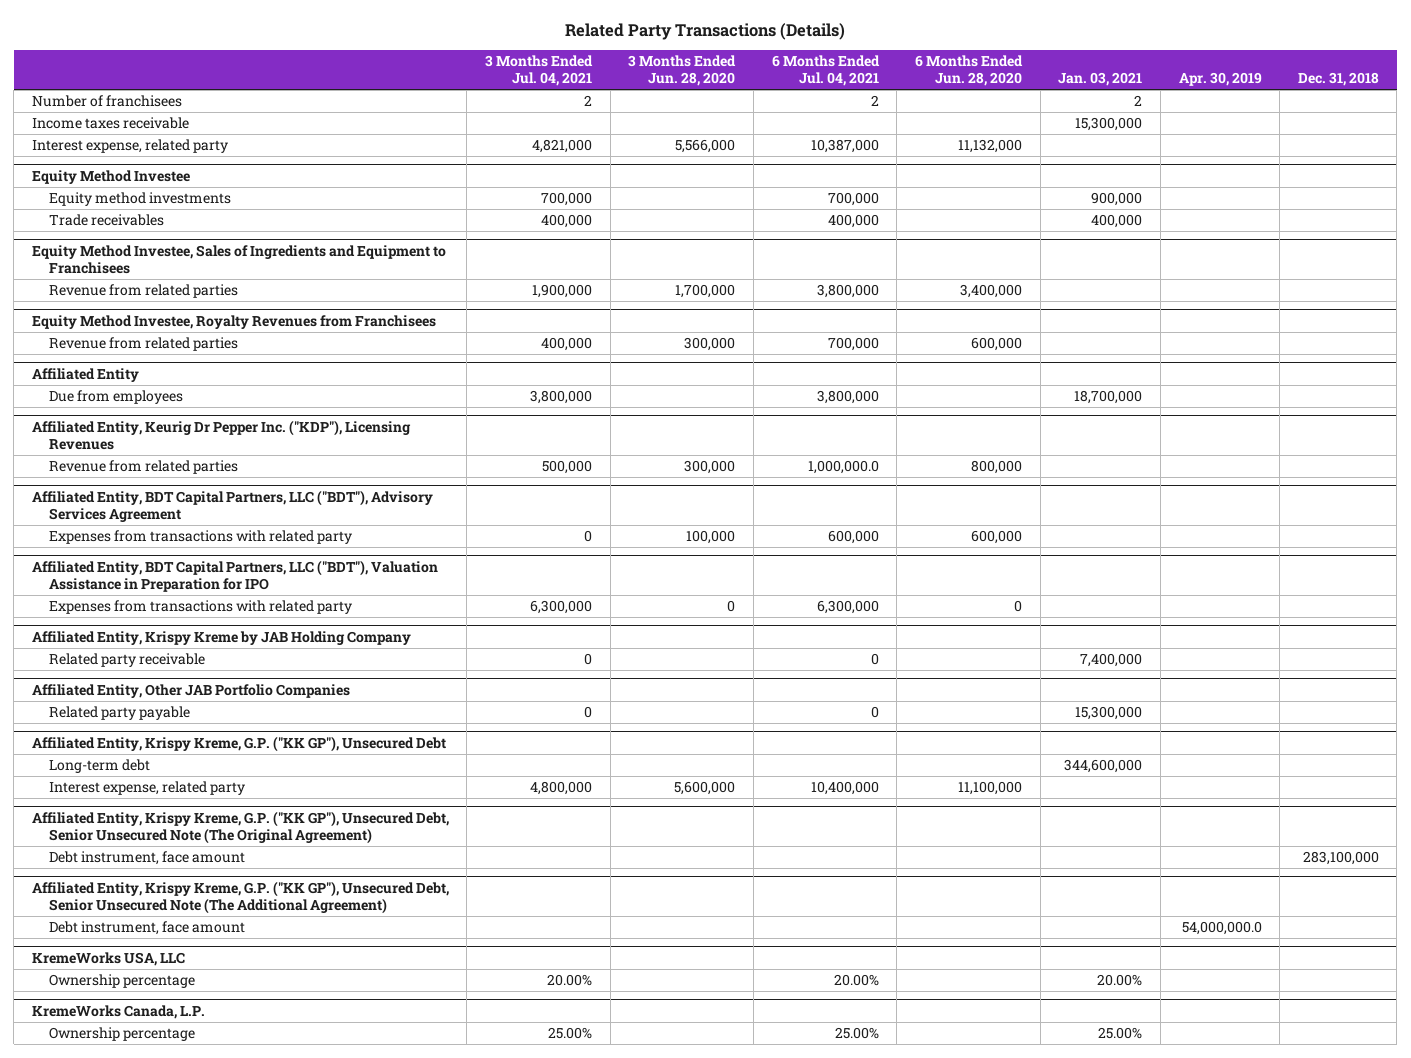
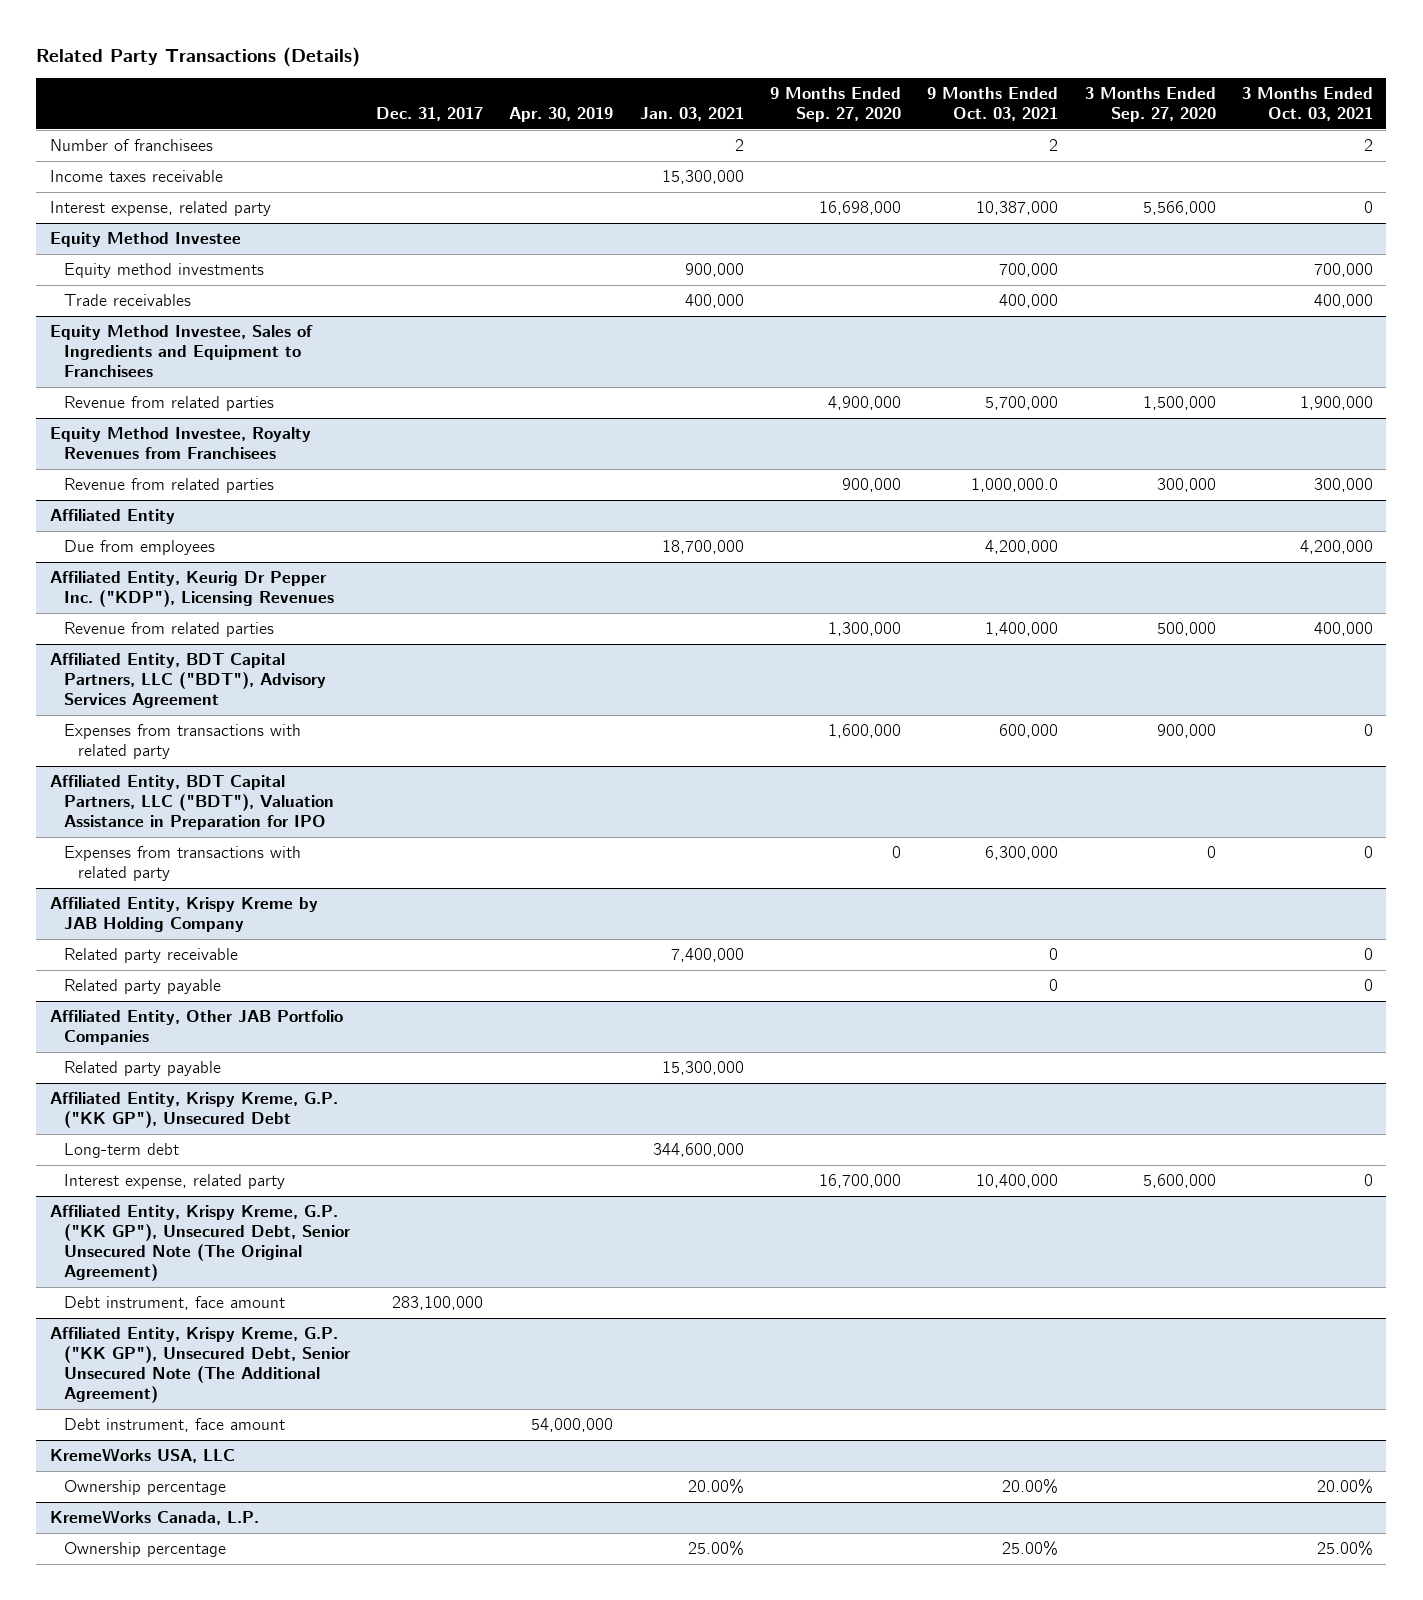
[485,55,594,87] 3 Months Ended Jul. 04, 2021 -> none
[628,55,737,87] 3 Months Ended Jun. 28, 2020 -> none
[771,55,880,87] 6 Months Ended Jul. 04, 2021 -> none
[914,55,1023,87] 6 Months Ended Jun. 28, 2020 -> none
[1297,72,1379,87] Dec. 31, 2018 -> none
none -> [375,106,483,121] Dec. 31, 2017
none -> [769,86,901,122] 9 Months Ended Sep. 27, 2020
none -> [927,86,1059,121] 9 Months Ended Oct. 03, 2021
none -> [1084,86,1216,122] 3 Months Ended Sep. 27, 2020
none -> [1241,86,1373,121] 3 Months Ended Oct. 03, 2021
none -> [63,978,221,994] Related party payable
[1181,921,1262,936] 54,000,000.0 -> [531,1417,614,1432] 54,000,000

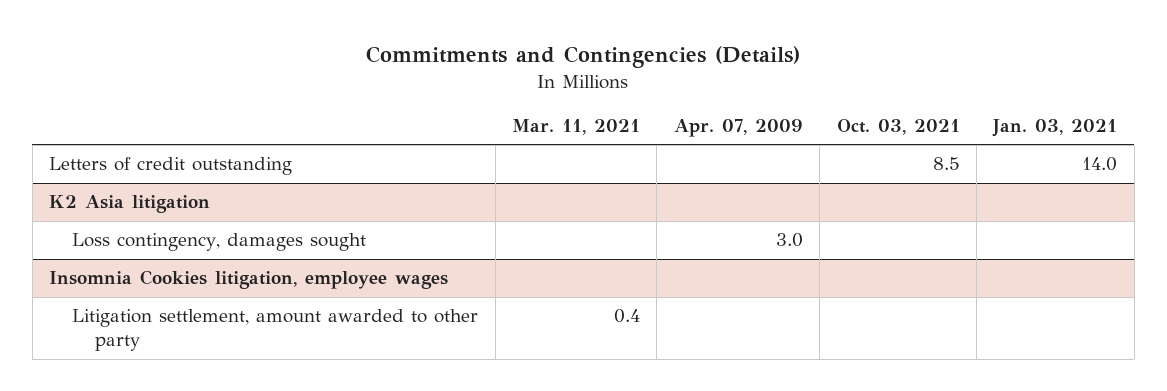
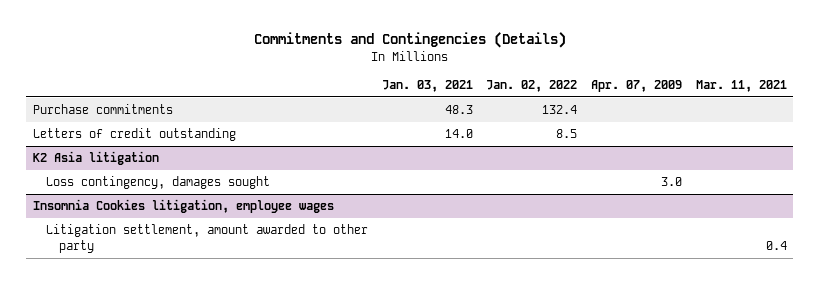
[836,118,960,135] Oct. 03, 2021 -> none
none -> [486,79,578,92] Jan. 02, 2022
none -> [32,104,173,115] Purchase commitments

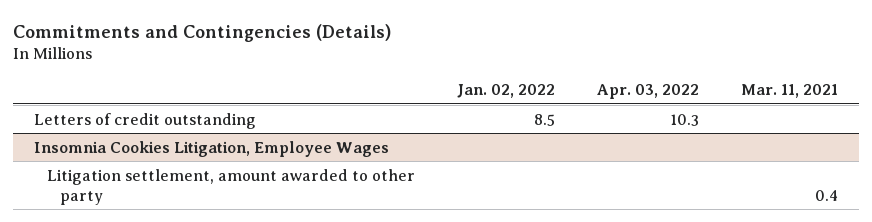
[381,79,473,92] Jan. 03, 2021 -> none
[590,79,682,92] Apr. 07, 2009 -> none
none -> [596,83,699,99] Apr. 03, 2022
[32,104,173,115] Purchase commitments -> none
[32,151,159,166] K2 Asia litigation -> none
[45,176,270,190] Loss contingency, damages sought -> none
[32,199,334,214] Insomnia Cookies litigation, employee wages -> [34,140,390,157] Insomnia Cookies Litigation, Employee Wages

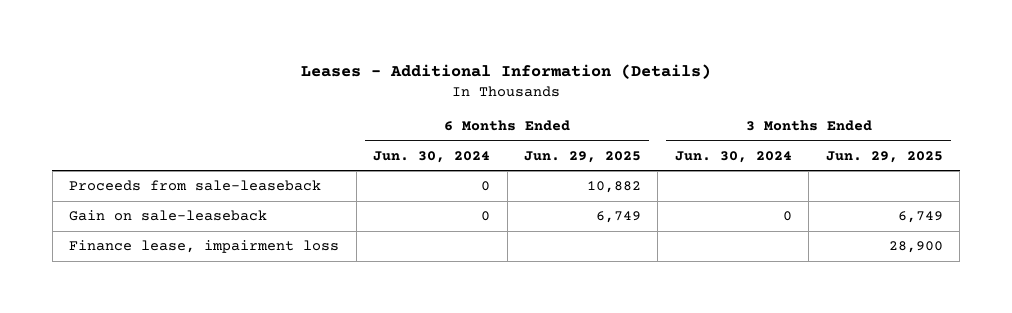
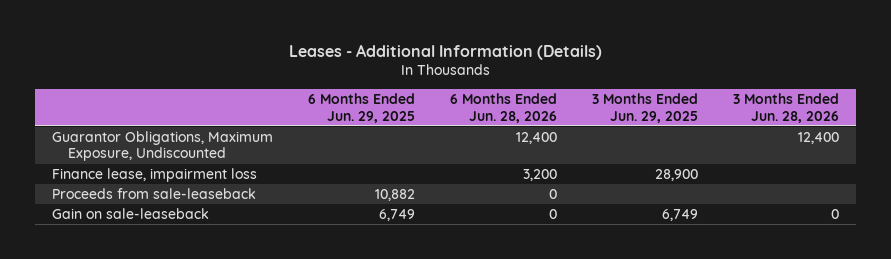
[373,150,491,163] Jun. 30, 2024 -> none
[674,150,792,163] Jun. 30, 2024 -> none
none -> [450,93,558,123] 6 Months Ended Jun. 28, 2026
none -> [732,93,839,123] 3 Months Ended Jun. 28, 2026
none -> [52,131,274,162] Guarantor Obligations, Maximum Exposure, Undiscounted
[69,240,340,254] Finance lease, impairment loss -> [52,168,258,183] Finance lease, impairment loss

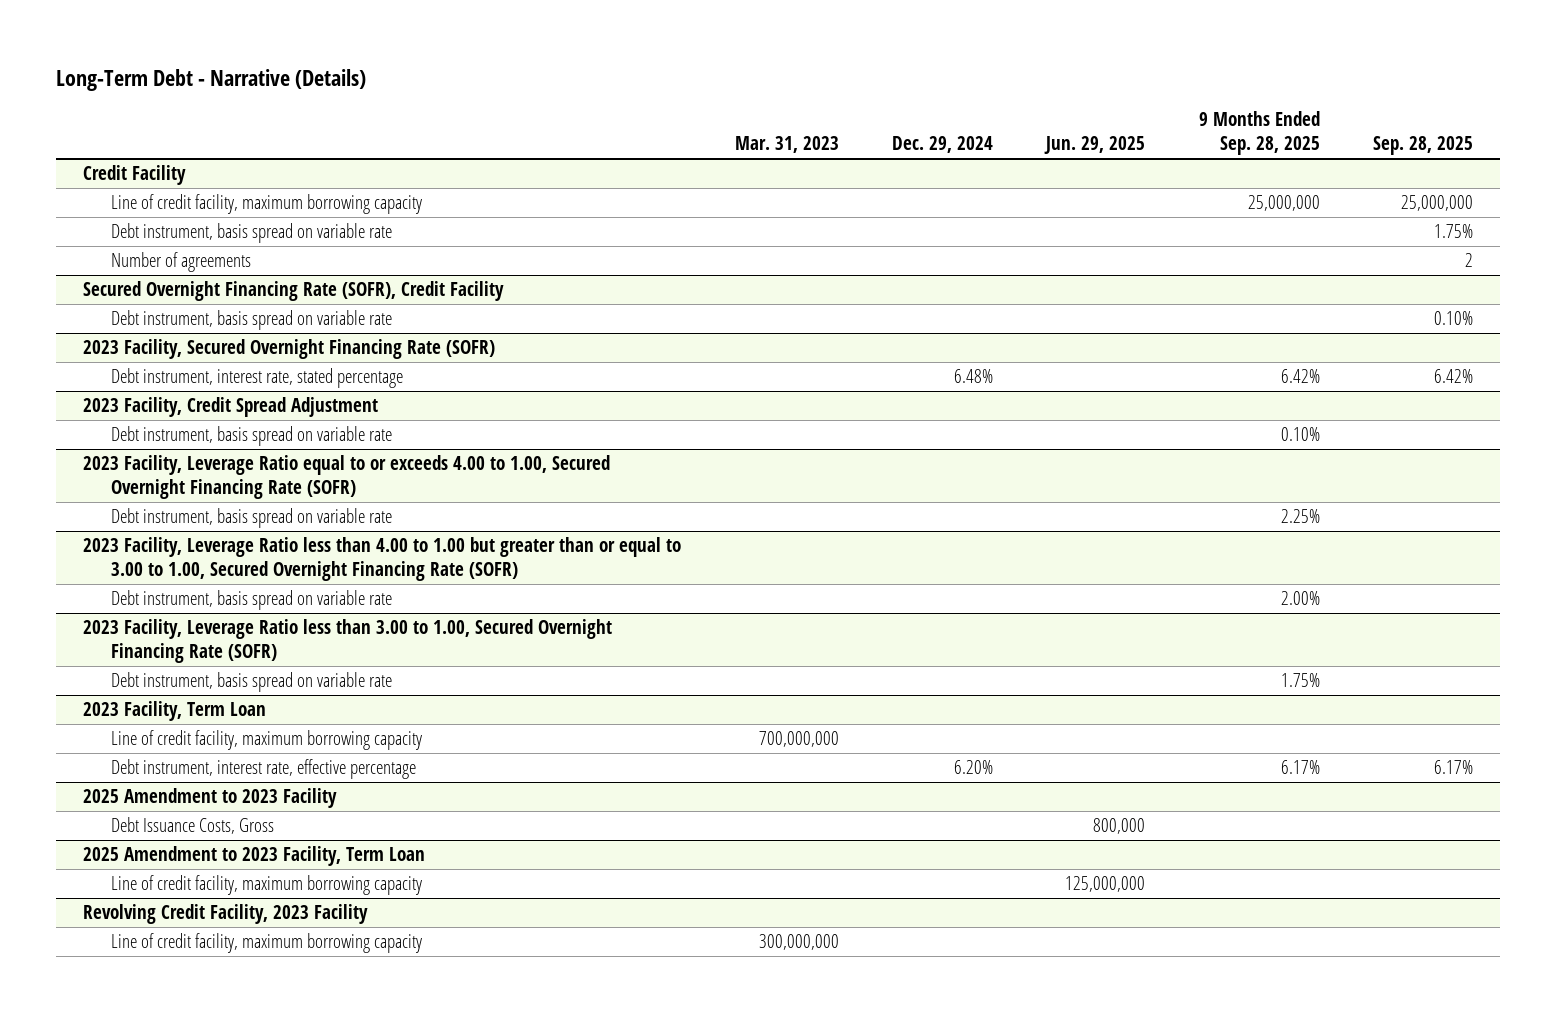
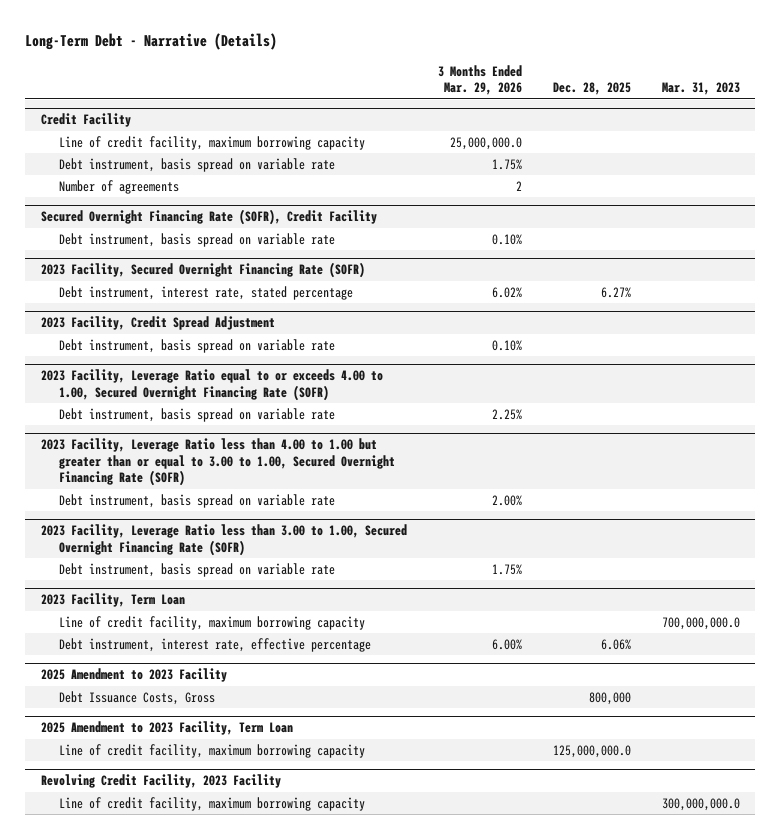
[892,136,994,154] Dec. 29, 2024 -> none
[1044,136,1146,155] Jun. 29, 2025 -> none
[1198,111,1320,156] 9 Months Ended Sep. 28, 2025 -> none
[1373,136,1474,156] Sep. 28, 2025 -> none
none -> [437,64,522,96] 3 Months Ended Mar. 29, 2026
none -> [552,82,631,96] Dec. 28, 2025
[758,731,839,748] 700,000,000 -> [661,616,740,630] 700,000,000.0
[758,934,839,951] 300,000,000 -> [661,797,740,811] 300,000,000.0

